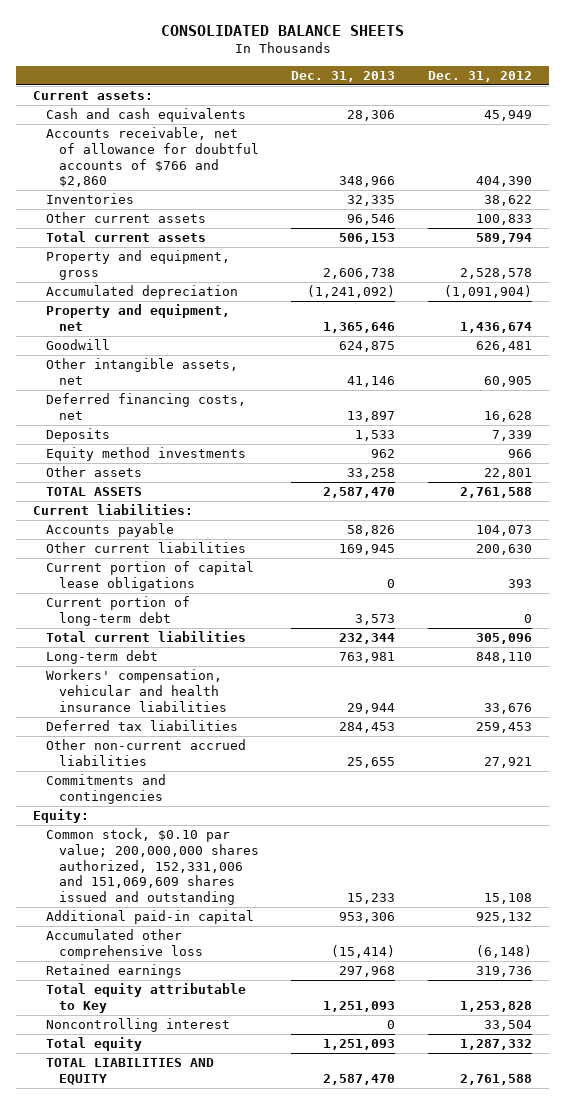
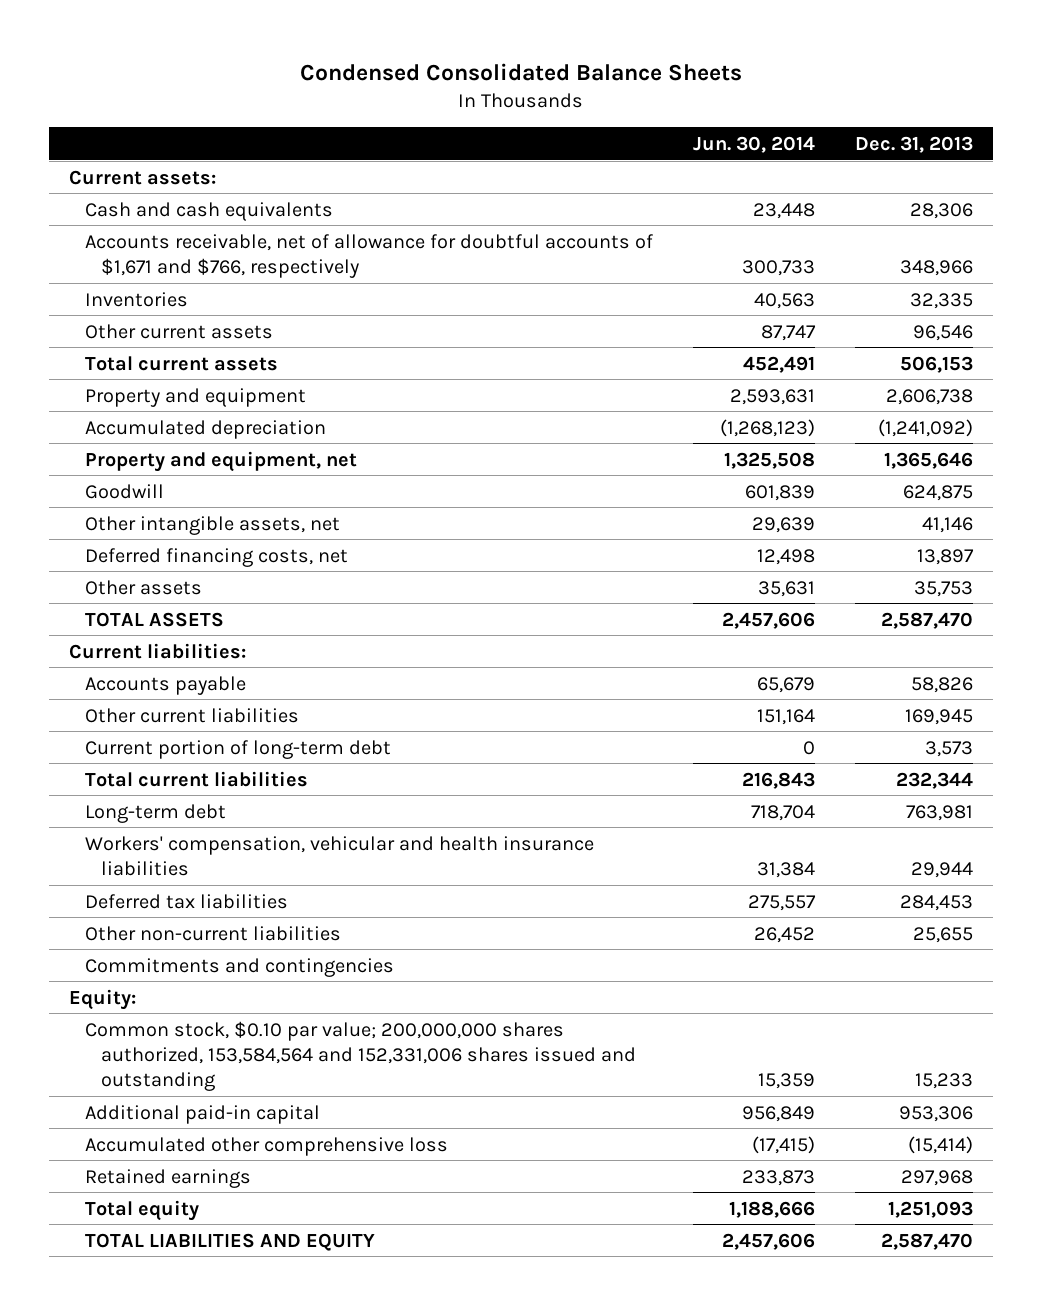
[160,24,404,36] CONSOLIDATED BALANCE SHEETS -> [299,63,742,82] Condensed Consolidated Balance Sheets
[428,70,533,82] Dec. 31, 2012 -> none
none -> [692,136,815,154] Jun. 30, 2014
[45,127,259,188] Accounts receivable, net of allowance for doubtful accounts of $766 and $2,860 -> [85,233,654,278] Accounts receivable, net of allowance for doubtful accounts of $1,671 and $766, respectively
[45,250,230,280] Property and equipment, gross -> [85,387,307,407] Property and equipment
[45,428,110,443] Deposits -> none
[45,447,246,462] Equity method investments -> none
[347,468,396,480] 33,258 -> [913,580,973,597] 35,753
[45,561,254,591] Current portion of capital lease obligations -> none
[45,739,246,766] Other non-current accrued liabilities -> [85,925,342,941] Other non-current liabilities
[45,828,259,906] Common stock, $0.10 par value; 200,000,000 shares authorized, 152,331,006 and 151,069,609 shares issued and outstanding -> [85,1020,637,1092] Common stock, $0.10 par value; 200,000,000 shares authorized, 153,584,564 and 152,331,006 shares issued and outstanding
[45,983,246,1013] Total equity attributable to Key -> none
[45,1018,230,1033] Noncontrolling interest -> none

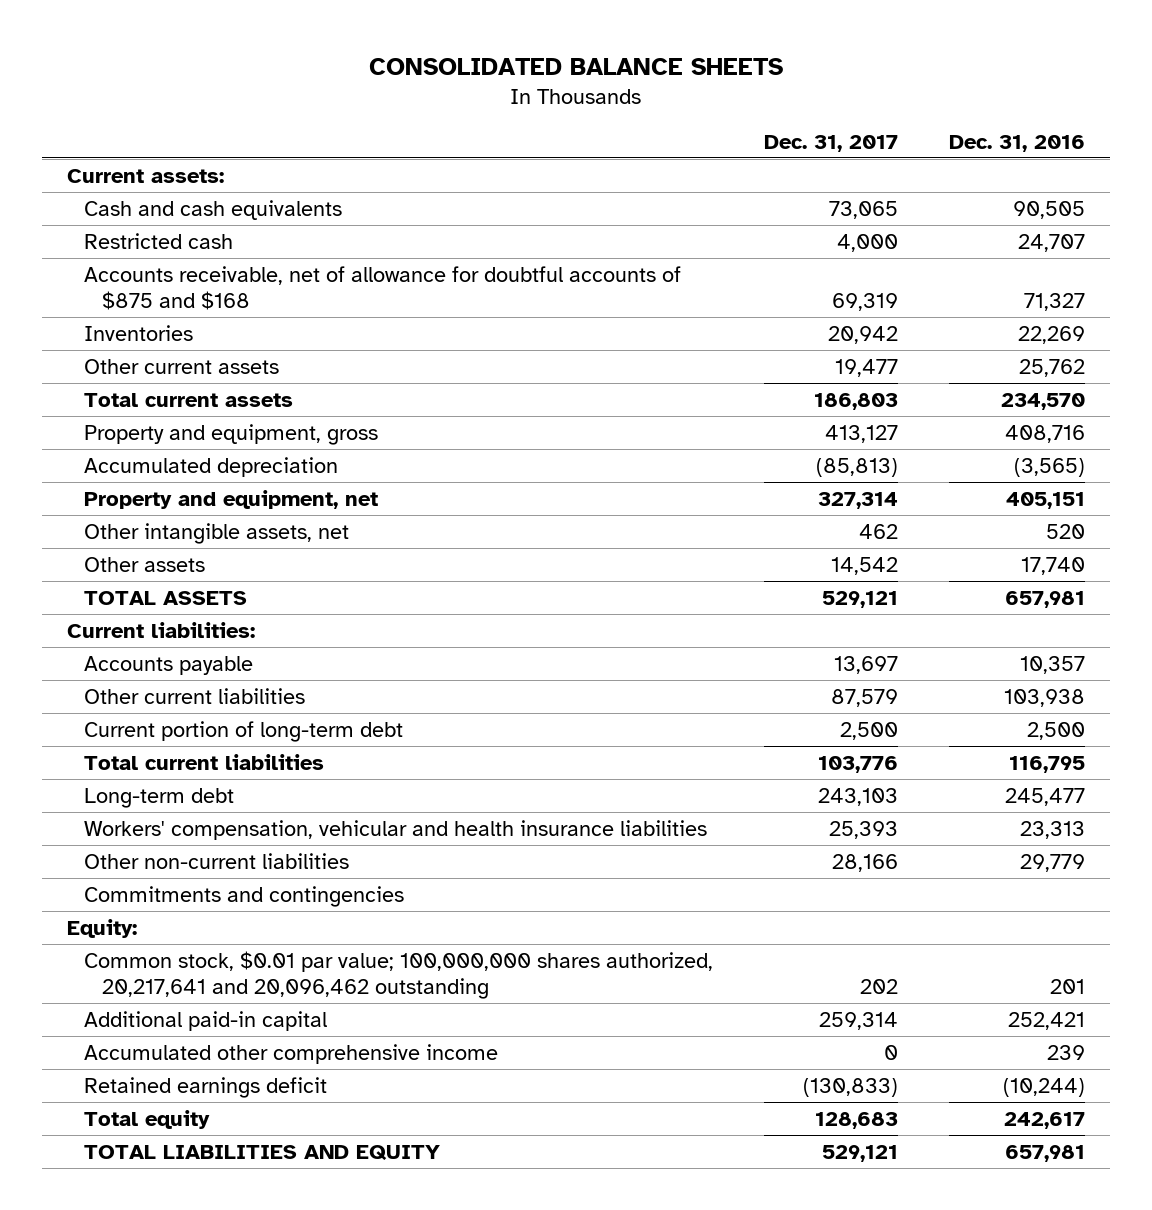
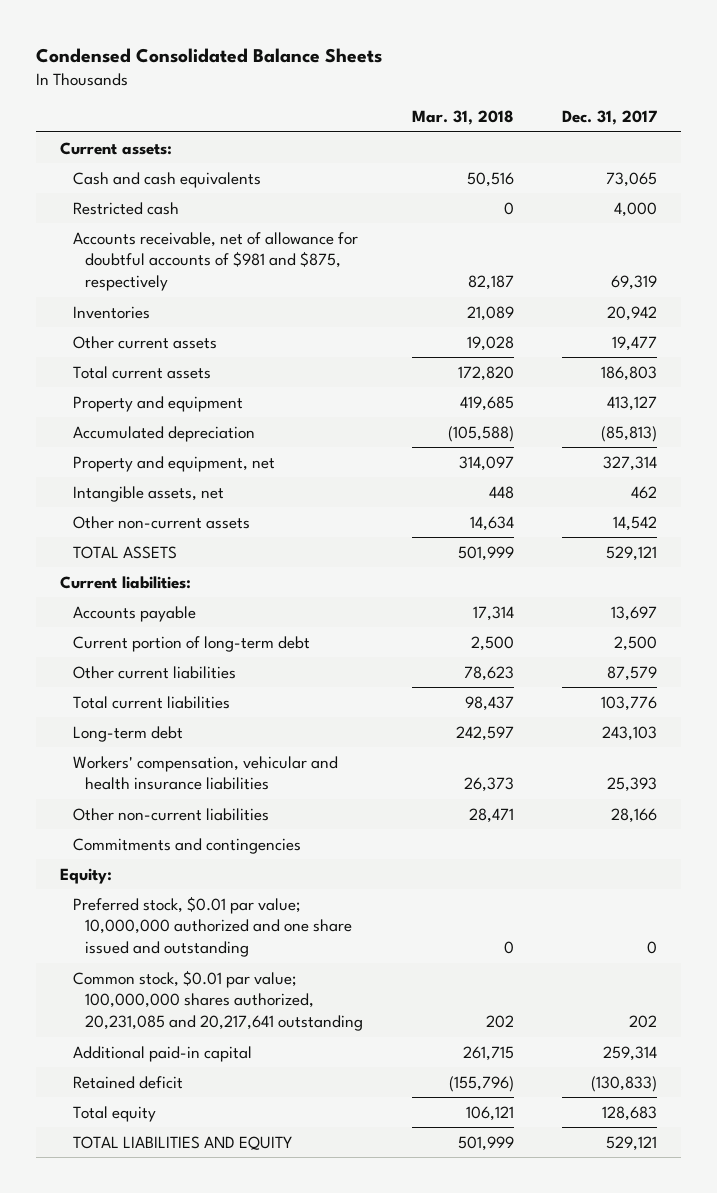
[368,57,783,75] CONSOLIDATED BALANCE SHEETS -> [35,48,382,64] Condensed Consolidated Balance Sheets
[948,134,1085,152] Dec. 31, 2016 -> none
none -> [411,110,514,126] Mar. 31, 2018
[84,265,682,311] Accounts receivable, net of allowance for doubtful accounts of $875 and $168 -> [72,231,358,292] Accounts receivable, net of allowance for doubtful accounts of $981 and $875, respectively
[84,423,379,445] Property and equipment, gross -> [72,395,243,412] Property and equipment
[84,522,350,544] Other intangible assets, net -> [72,485,224,502] Intangible assets, net
[84,556,206,572] Other assets -> [72,515,250,529] Other non-current assets
[84,687,306,704] Other current liabilities -> [72,665,236,679] Other current liabilities
none -> [72,895,353,958] Preferred stock, $0.01 par value; 10,000,000 authorized and one share issued and outstanding
[84,950,714,1000] Common stock, $0.01 par value; 100,000,000 shares authorized, 20,217,641 and 20,096,462 outstanding -> [72,969,364,1032] Common stock, $0.01 par value; 100,000,000 shares authorized, 20,231,085 and 20,217,641 outstanding
[84,1043,499,1064] Accumulated other comprehensive income -> none
[84,1076,328,1098] Retained earnings deficit -> [72,1075,183,1089] Retained deficit

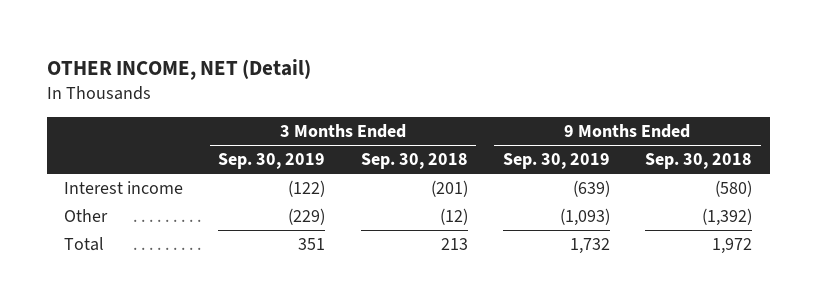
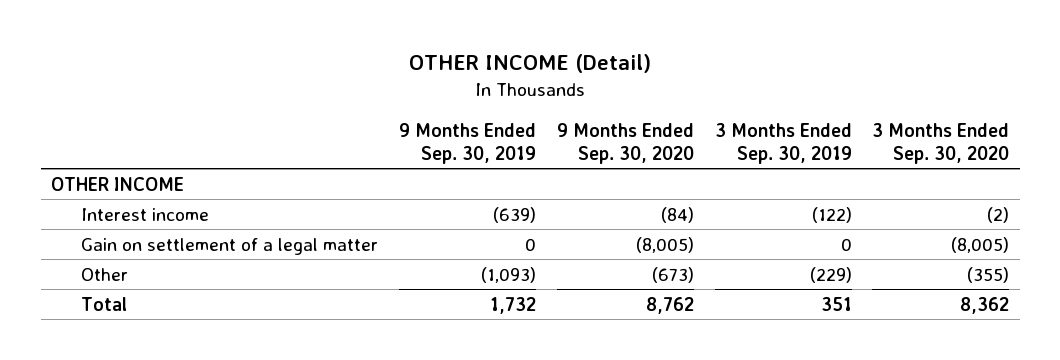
[46,58,311,80] OTHER INCOME, NET (Detail) -> [409,54,652,74] OTHER INCOME (Detail)
[360,153,468,170] Sep. 30, 2018 -> none
[644,153,752,170] Sep. 30, 2018 -> none
none -> [556,123,694,164] 9 Months Ended Sep. 30, 2020
none -> [872,123,1010,164] 3 Months Ended Sep. 30, 2020
none -> [51,176,185,191] OTHER INCOME
none -> [81,237,379,255] Gain on settlement of a legal matter

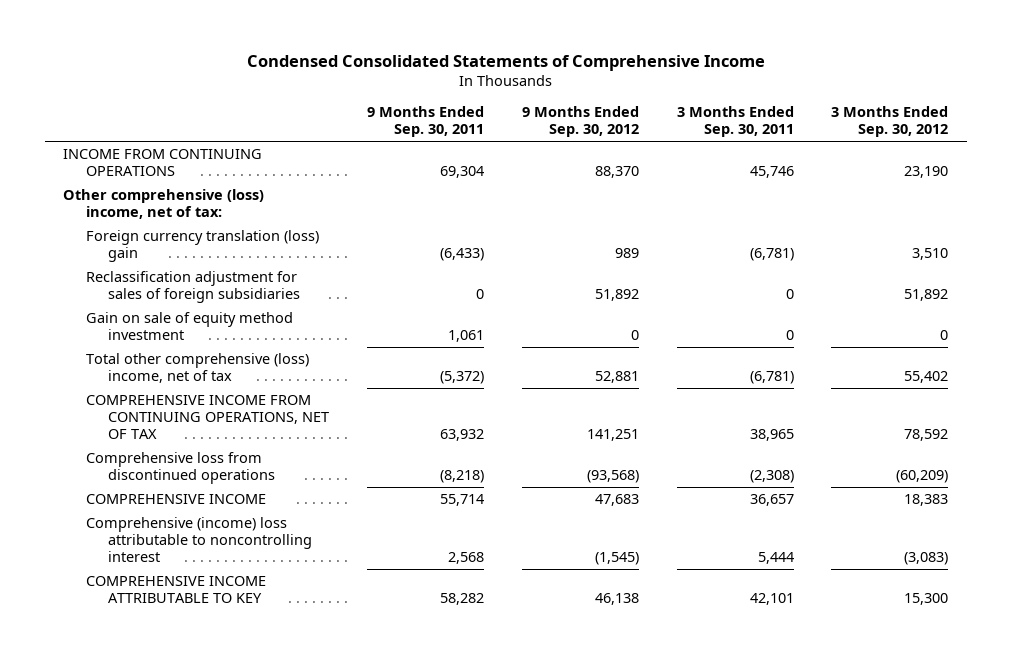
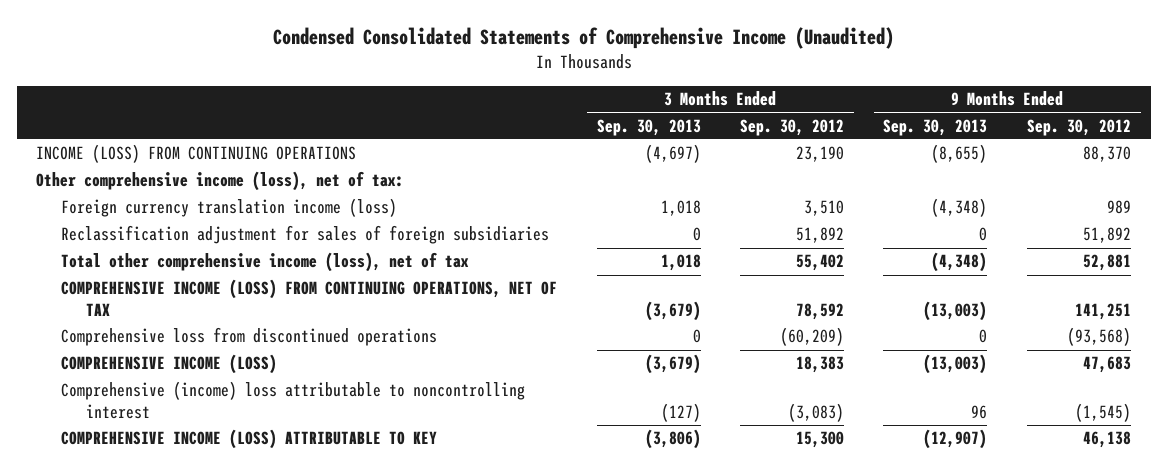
[246,54,765,71] Condensed Consolidated Statements of Comprehensive Income -> [272,27,894,50] Condensed Consolidated Statements of Comprehensive Income (Unaudited)
[367,106,485,138] 9 Months Ended Sep. 30, 2011 -> none
[676,106,794,138] 3 Months Ended Sep. 30, 2011 -> none
none -> [596,118,701,136] Sep. 30, 2013
none -> [883,118,988,136] Sep. 30, 2013
[63,149,263,177] INCOME FROM CONTINUING OPERATIONS -> [36,144,357,164] INCOME (LOSS) FROM CONTINUING OPERATIONS
[63,189,265,220] Other comprehensive (loss) income, net of tax: -> [36,171,405,192] Other comprehensive income (loss), net of tax:
[85,230,319,263] Foreign currency translation (loss) gain -> [61,198,398,218] Foreign currency translation income (loss)
[85,312,293,341] Gain on sale of equity method investment -> none
[85,353,309,384] Total other comprehensive (loss) income, net of tax -> [61,252,470,273] Total other comprehensive income (loss), net of tax
[85,395,330,440] COMPREHENSIVE INCOME FROM CONTINUING OPERATIONS, NET OF TAX -> [61,279,558,317] COMPREHENSIVE INCOME (LOSS) FROM CONTINUING OPERATIONS, NET OF TAX
[85,494,266,505] COMPREHENSIVE INCOME -> [61,354,278,375] COMPREHENSIVE INCOME (LOSS)
[85,576,266,604] COMPREHENSIVE INCOME ATTRIBUTABLE TO KEY -> [61,429,438,450] COMPREHENSIVE INCOME (LOSS) ATTRIBUTABLE TO KEY

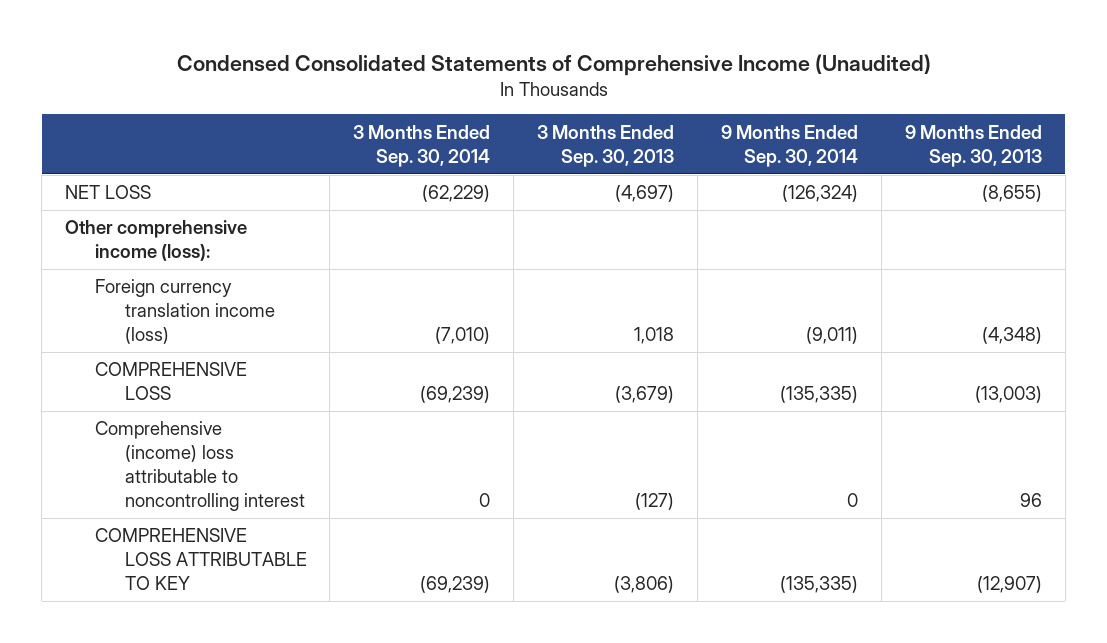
[739,118,844,136] Sep. 30, 2012 -> none
[1026,118,1131,136] Sep. 30, 2012 -> none
none -> [353,124,491,167] 3 Months Ended Sep. 30, 2014
none -> [721,124,859,167] 9 Months Ended Sep. 30, 2014
[36,144,357,164] INCOME (LOSS) FROM CONTINUING OPERATIONS -> [65,185,152,200] NET LOSS
[36,171,405,192] Other comprehensive income (loss), net of tax: -> [65,220,248,262] Other comprehensive income (loss):
[61,225,550,245] Reclassification adjustment for sales of foreign subsidiaries -> none
[61,252,470,273] Total other comprehensive income (loss), net of tax -> none
[61,279,558,317] COMPREHENSIVE INCOME (LOSS) FROM CONTINUING OPERATIONS, NET OF TAX -> none
[61,327,438,347] Comprehensive loss from discontinued operations -> none
[61,354,278,375] COMPREHENSIVE INCOME (LOSS) -> [94,362,247,401] COMPREHENSIVE LOSS
[61,429,438,450] COMPREHENSIVE INCOME (LOSS) ATTRIBUTABLE TO KEY -> [94,528,307,591] COMPREHENSIVE LOSS ATTRIBUTABLE TO KEY

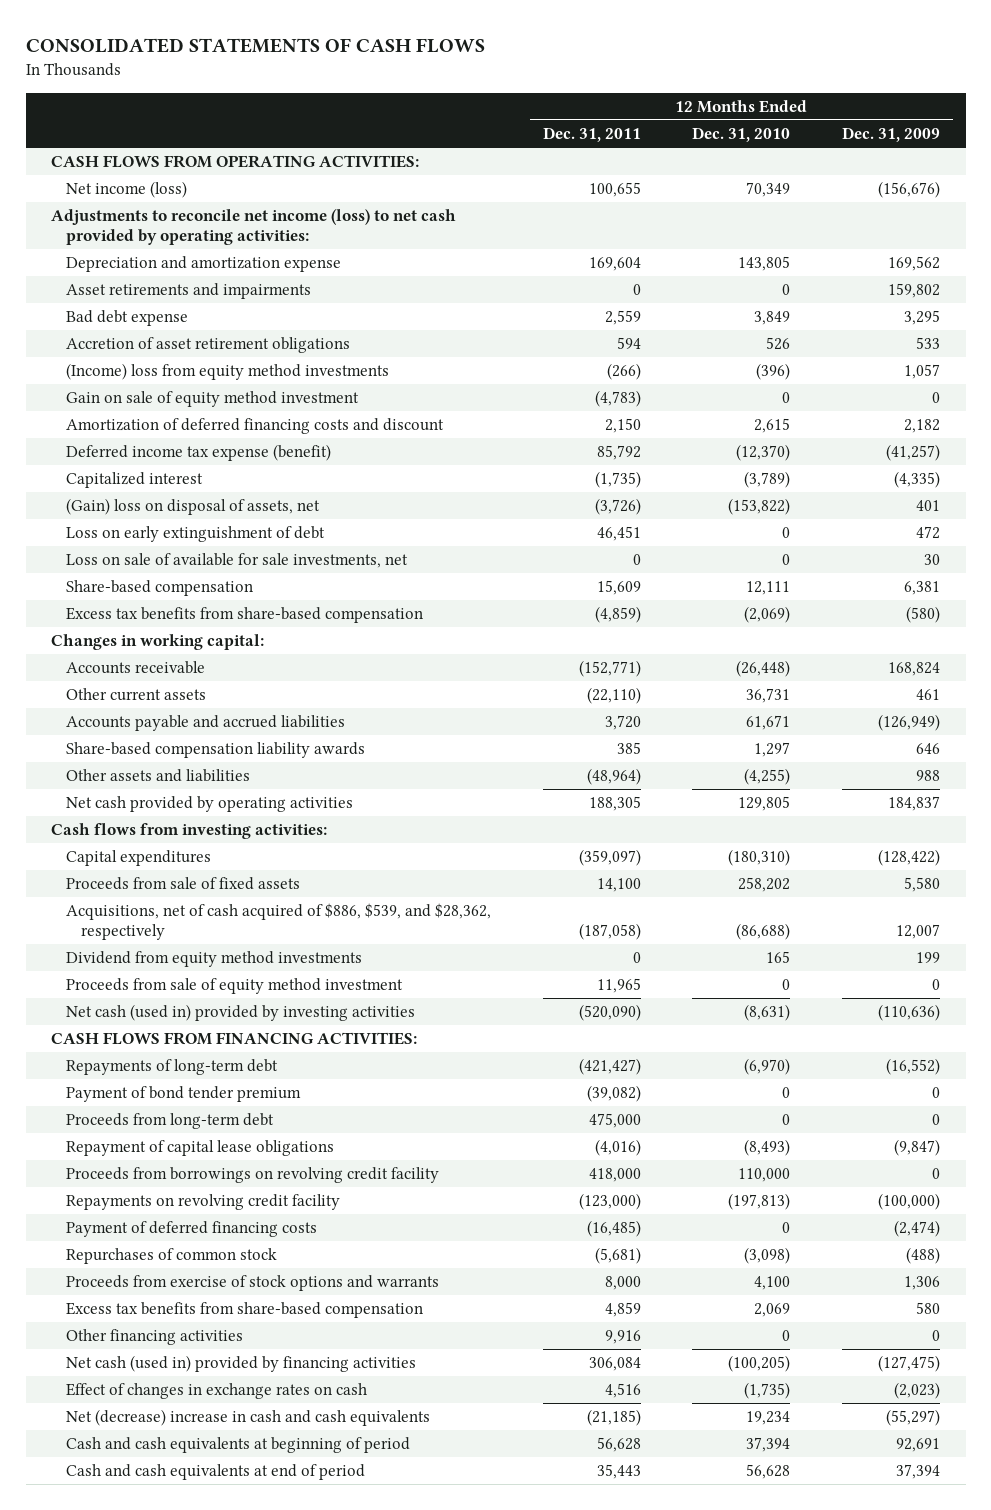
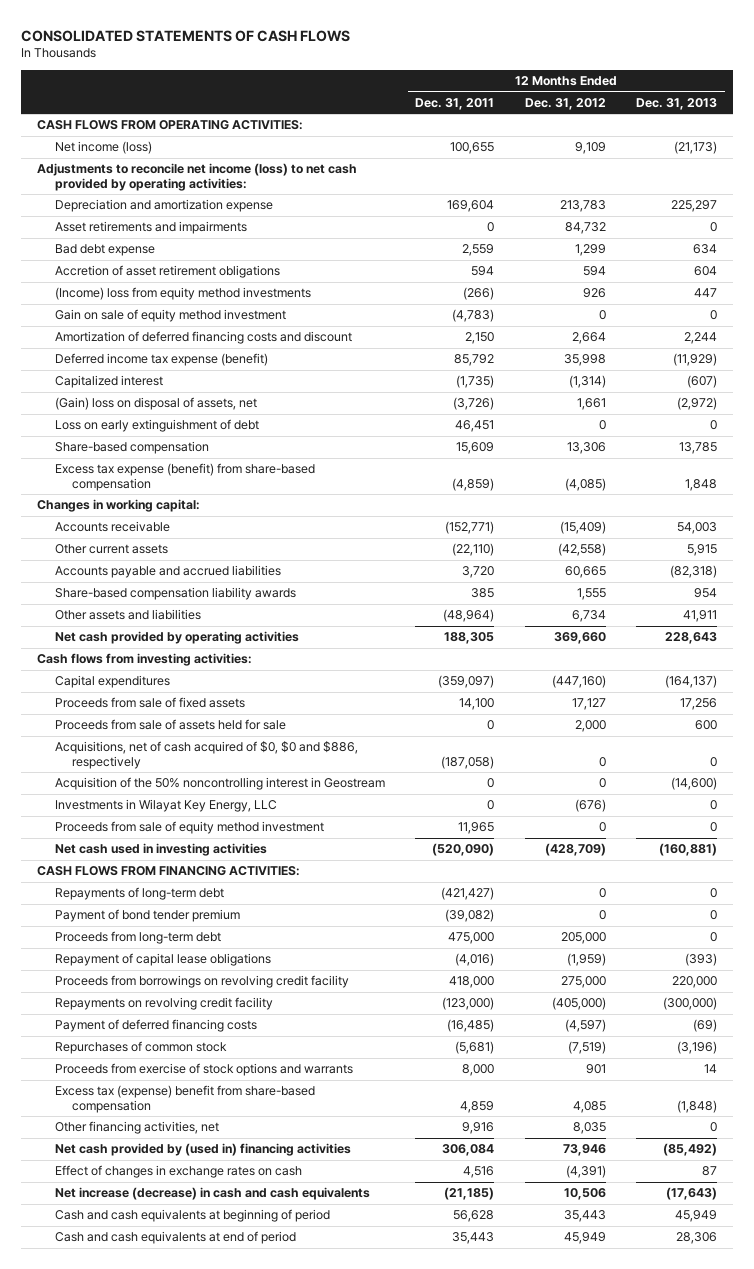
[692,127,791,143] Dec. 31, 2010 -> none
[841,127,940,143] Dec. 31, 2009 -> none
none -> [524,97,606,110] Dec. 31, 2012
none -> [636,97,718,110] Dec. 31, 2013
[66,553,409,569] Loss on sale of available for sale investments, net -> none
[66,607,424,624] Excess tax benefits from share-based compensation -> [54,463,315,491] Excess tax expense (benefit) from share-based compensation
[66,951,363,968] Dividend from equity method investments -> none
none -> [54,719,286,731] Proceeds from sale of assets held for sale
[66,903,492,941] Acquisitions, net of cash acquired of $886, $539, and $28,362, respectively -> [54,741,358,769] Acquisitions, net of cash acquired of $0, $0 and $886, respectively
none -> [54,777,385,791] Acquisition of the 50% noncontrolling interest in Geostream
none -> [54,799,277,813] Investments in Wilayat Key Energy, LLC
[66,1004,416,1022] Net cash (used in) provided by investing activities -> [54,843,267,857] Net cash used in investing activities
[66,1302,424,1319] Excess tax benefits from share-based compensation -> [54,1085,315,1113] Excess tax (expense) benefit from share-based compensation
[66,1329,244,1346] Other financing activities -> [54,1121,219,1135] Other financing activities, net
[66,1355,417,1373] Net cash (used in) provided by financing activities -> [54,1143,351,1157] Net cash provided by (used in) financing activities
[66,1409,431,1427] Net (decrease) increase in cash and cash equivalents -> [54,1187,370,1201] Net increase (decrease) in cash and cash equivalents

